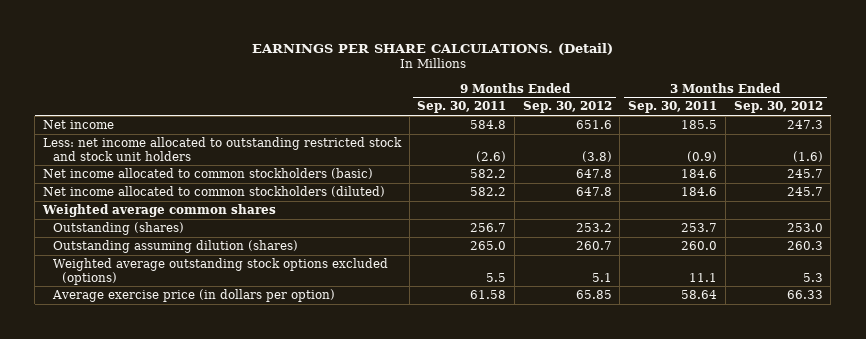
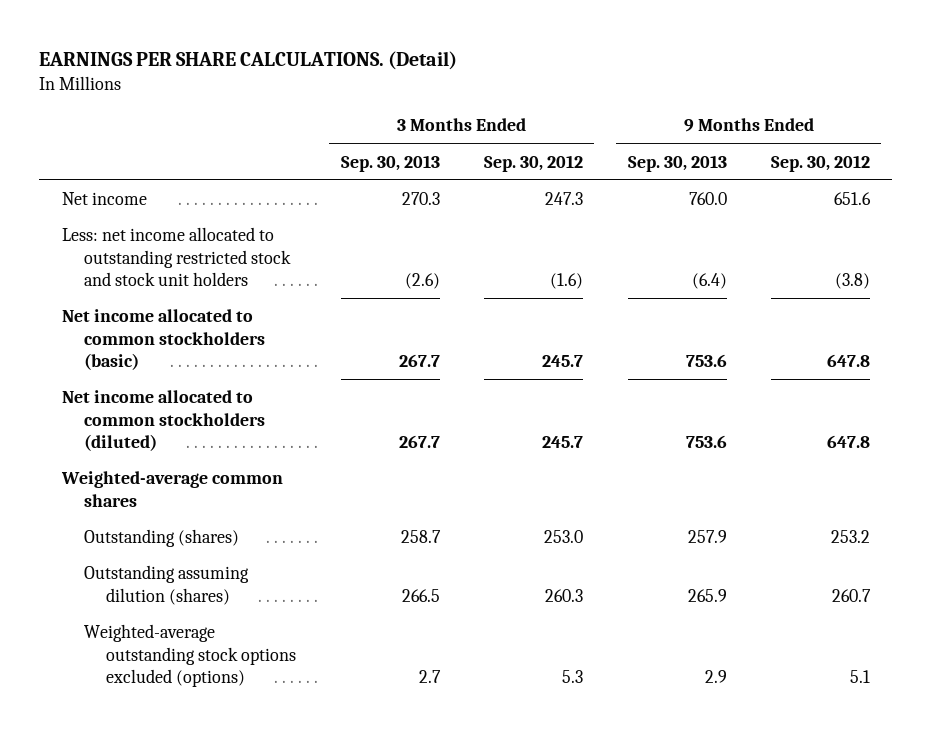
[417,101,507,114] Sep. 30, 2011 -> none
[628,101,718,114] Sep. 30, 2011 -> none
none -> [340,154,440,172] Sep. 30, 2013
none -> [627,154,727,172] Sep. 30, 2013
[42,204,277,218] Weighted average common shares -> [60,471,283,507] Weighted-average common shares
[51,289,335,303] Average exercise price (in dollars per option) -> none
[52,258,388,285] Weighted average outstanding stock options excluded (options) -> [83,624,297,688] Weighted-average outstanding stock options excluded (options)

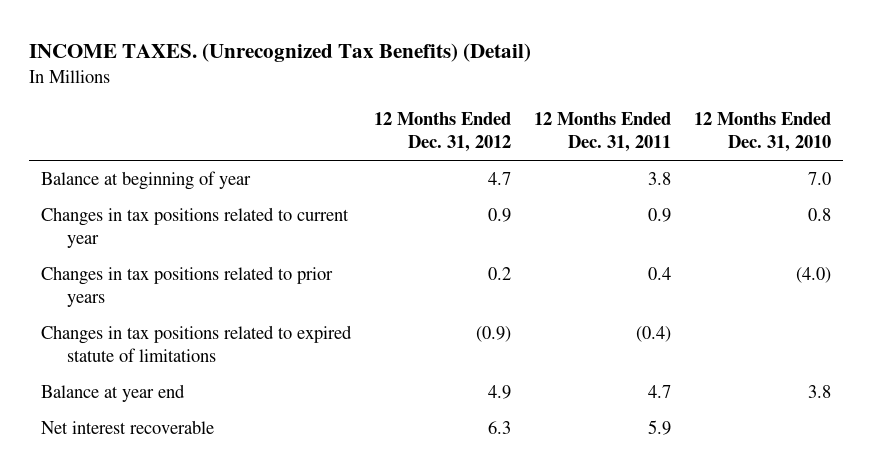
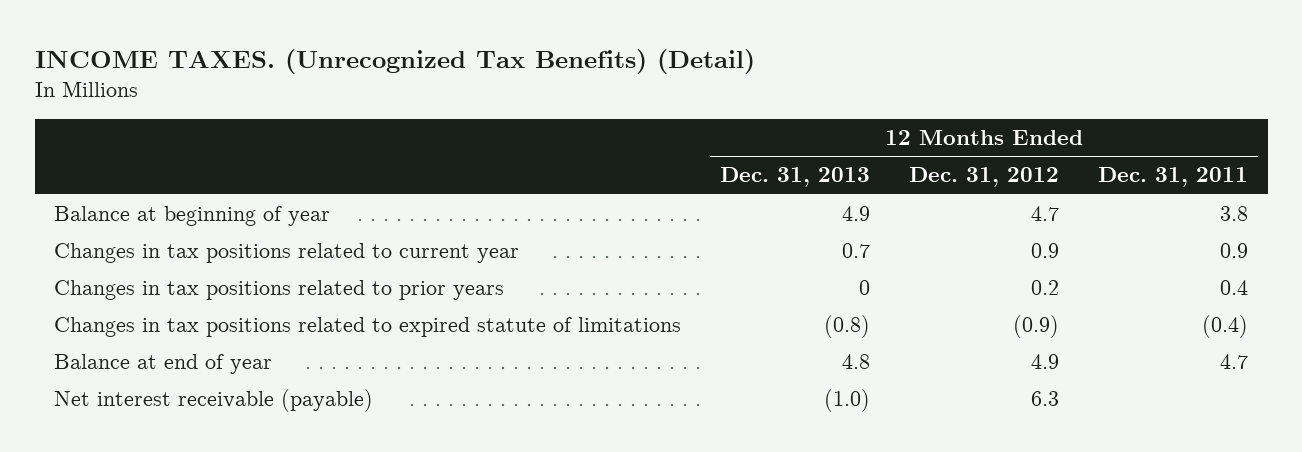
[694,111,832,153] 12 Months Ended Dec. 31, 2010 -> none
none -> [720,167,871,188] Dec. 31, 2013
[40,419,214,434] Net interest recoverable -> none
[40,383,185,402] Balance at year end -> [54,354,273,375] Balance at end of year
none -> [54,389,374,413] Net interest receivable (payable)

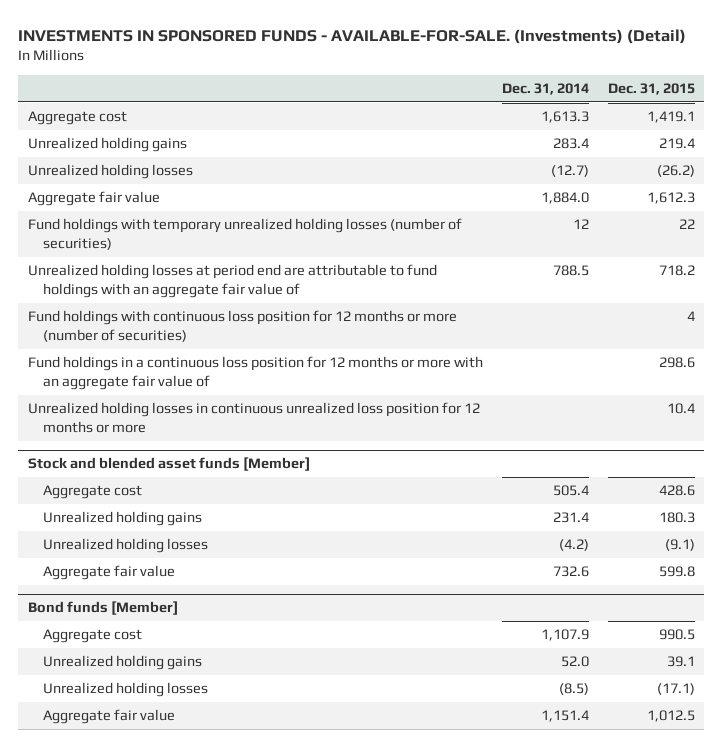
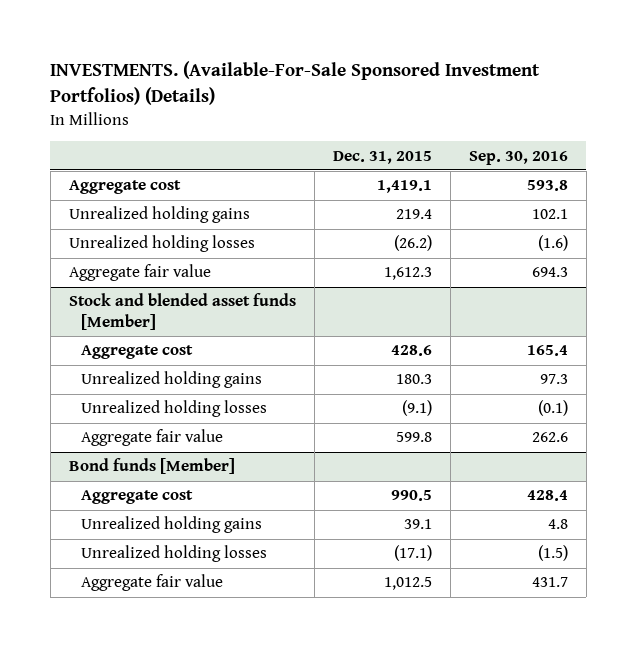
[18,28,687,44] INVESTMENTS IN SPONSORED FUNDS - AVAILABLE-FOR-SALE. (Investments) (Detail) -> [50,61,541,106] INVESTMENTS. (Available-For-Sale Sponsored Investment Portfolios) (Details)
[501,83,589,96] Dec. 31, 2014 -> none
none -> [468,150,568,165] Sep. 30, 2016
[27,218,462,250] Fund holdings with temporary unrealized holding losses (number of securities) -> none
[27,264,437,298] Unrealized holding losses at period end are attributable to fund holdings with an aggregate fair value of -> none
[27,310,457,342] Fund holdings with continuous loss position for 12 months or more (number of securities) -> none
[27,356,483,390] Fund holdings in a continuous loss position for 12 months or more with an aggregate fair value of -> none
[27,402,480,433] Unrealized holding losses in continuous unrealized loss position for 12 months or more -> none

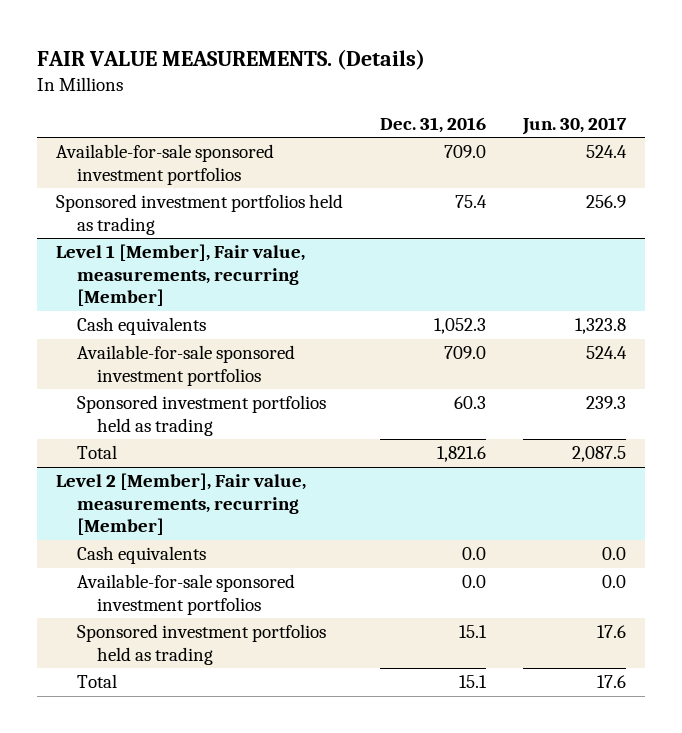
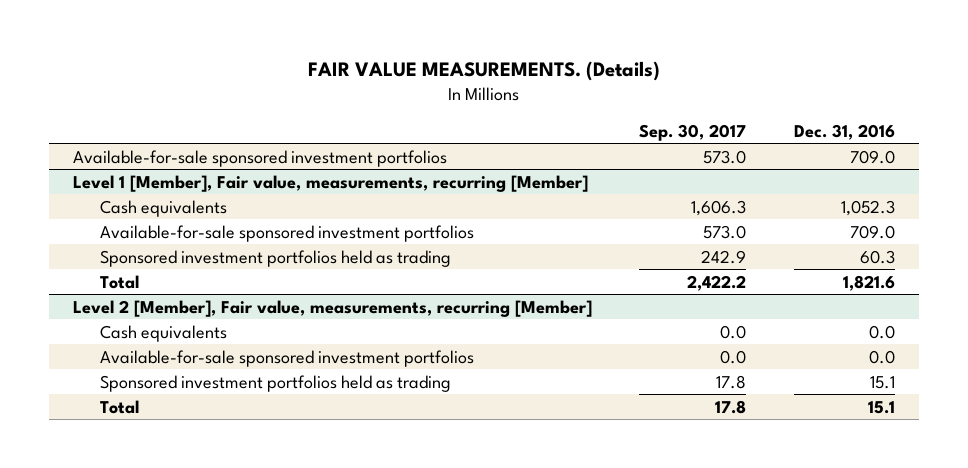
[522,116,628,135] Jun. 30, 2017 -> none
none -> [639,123,747,141] Sep. 30, 2017
[55,194,343,235] Sponsored investment portfolios held as trading -> none

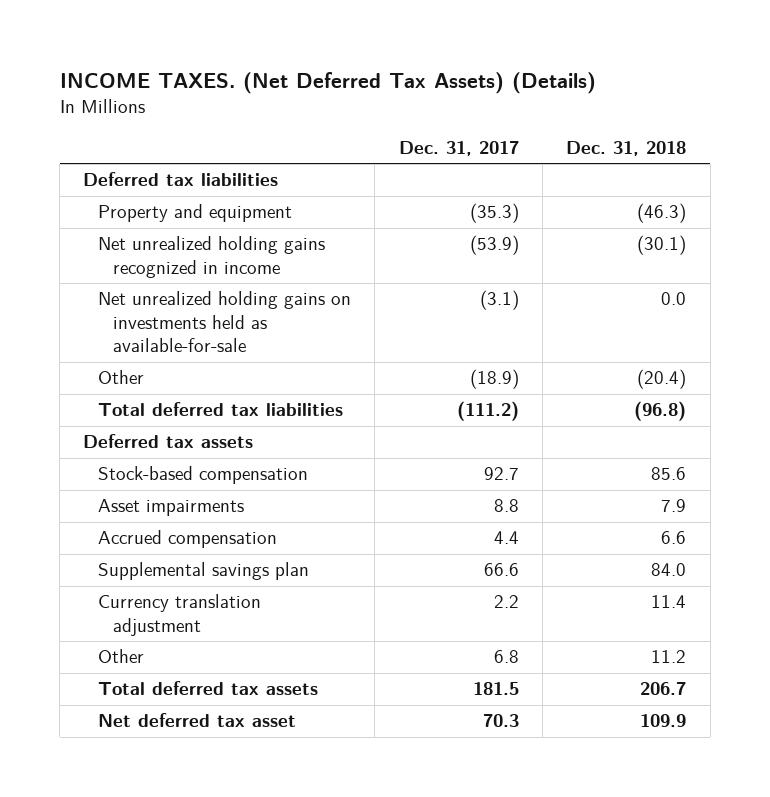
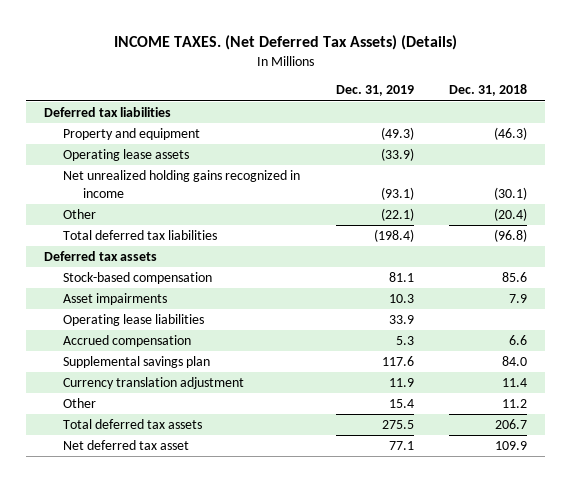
[398,141,519,157] Dec. 31, 2017 -> none
none -> [335,85,414,97] Dec. 31, 2019
none -> [63,149,190,162] Operating lease assets
[97,291,351,353] Net unrealized holding gains on investments held as available-for-sale -> none
none -> [63,314,205,327] Operating lease liabilities

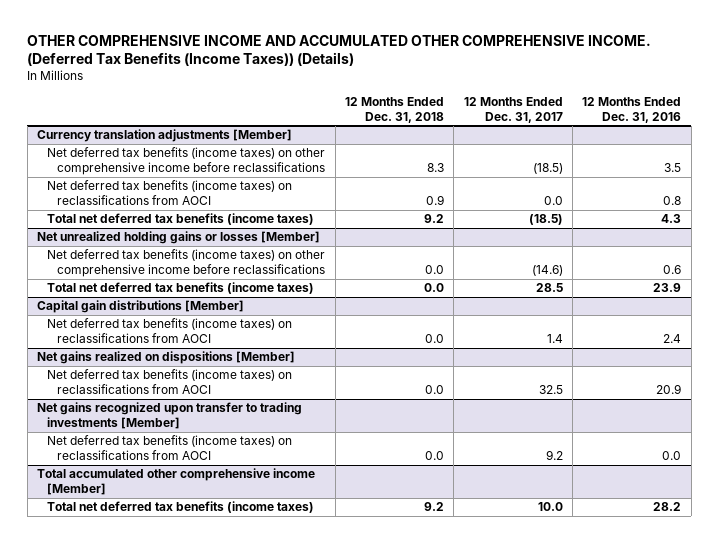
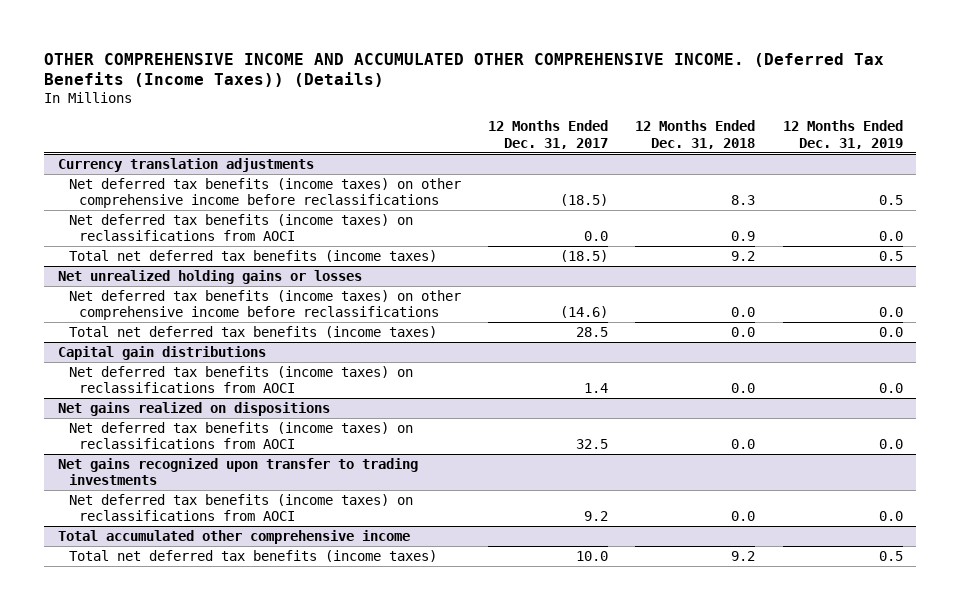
[582,96,682,123] 12 Months Ended Dec. 31, 2016 -> none
none -> [782,120,903,149] 12 Months Ended Dec. 31, 2019
[36,129,292,143] Currency translation adjustments [Member] -> [57,157,314,172] Currency translation adjustments
[36,231,320,245] Net unrealized holding gains or losses [Member] -> [57,269,362,284] Net unrealized holding gains or losses
[36,300,244,314] Capital gain distributions [Member] -> [57,345,266,360] Capital gain distributions
[36,351,295,365] Net gains realized on dispositions [Member] -> [57,401,330,416] Net gains realized on dispositions
[36,402,302,430] Net gains recognized upon transfer to trading investments [Member] -> [57,457,418,486] Net gains recognized upon transfer to trading investments
[36,468,315,496] Total accumulated other comprehensive income [Member] -> [57,529,410,544] Total accumulated other comprehensive income

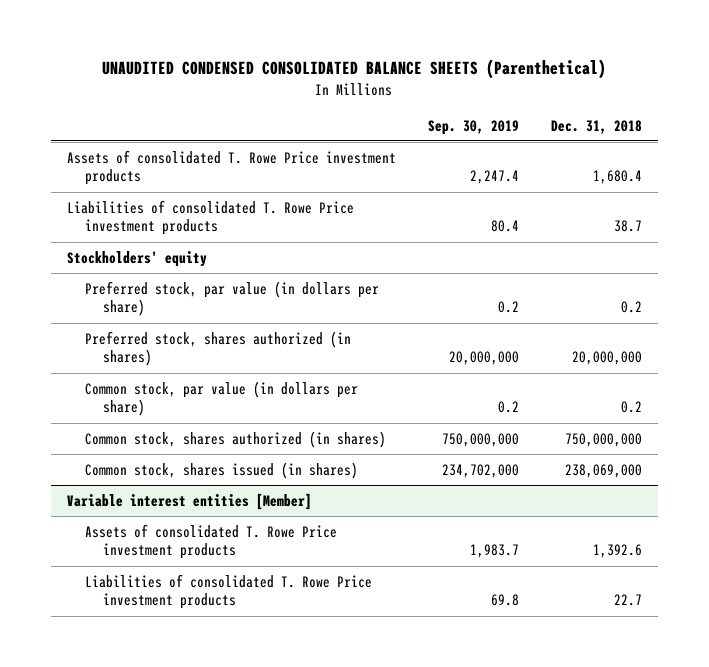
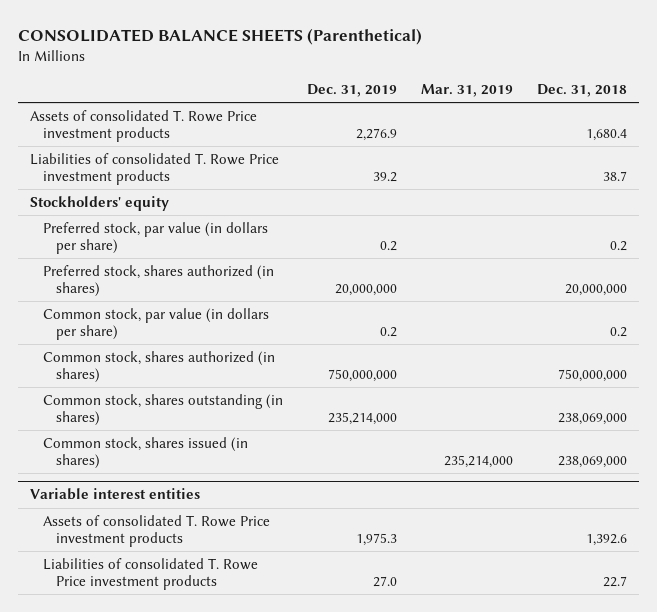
[102,59,607,80] UNAUDITED CONDENSED CONSOLIDATED BALANCE SHEETS (Parenthetical) -> [18,28,423,46] CONSOLIDATED BALANCE SHEETS (Parenthetical)
[427,119,519,135] Sep. 30, 2019 -> none
none -> [306,84,397,98] Dec. 31, 2019
none -> [420,84,513,98] Mar. 31, 2019
none -> [43,393,284,427] Common stock, shares outstanding (in shares)
[66,492,312,510] Variable interest entities [Member] -> [30,488,201,501] Variable interest entities

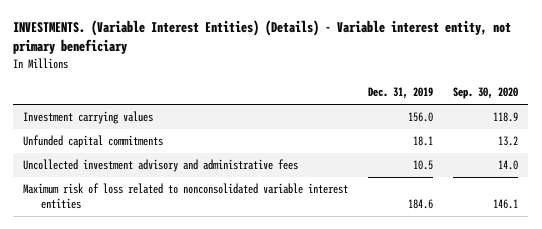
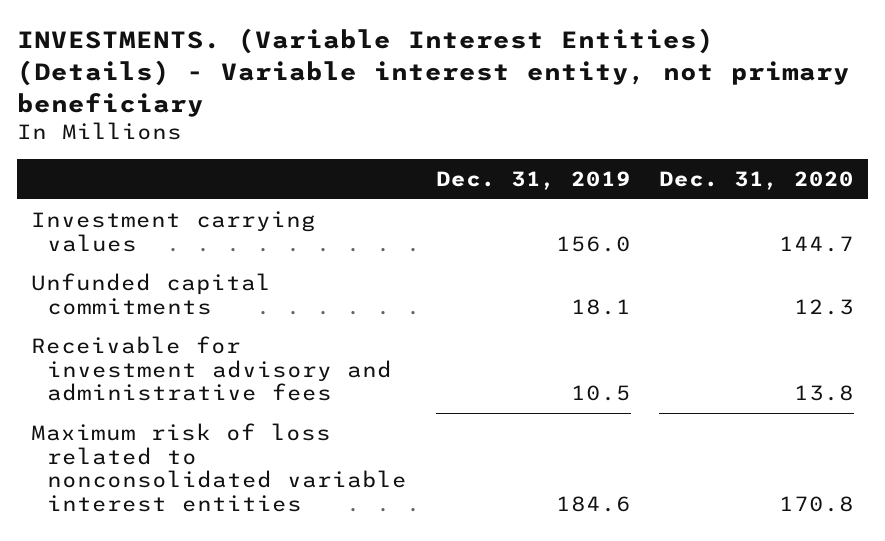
[453,87,519,100] Sep. 30, 2020 -> none
none -> [658,171,854,191] Dec. 31, 2020
[23,159,299,173] Uncollected investment advisory and administrative fees -> [30,335,393,402] Receivable for investment advisory and administrative fees

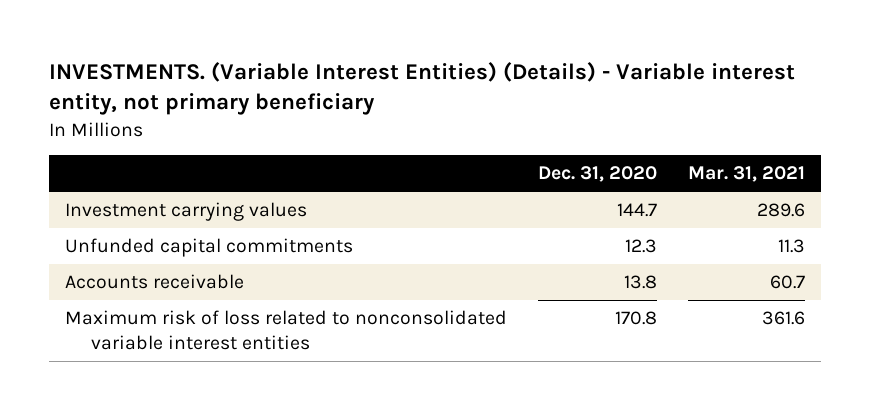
[435,171,631,191] Dec. 31, 2019 -> none
none -> [687,166,805,183] Mar. 31, 2021
[30,335,393,402] Receivable for investment advisory and administrative fees -> [64,274,244,290] Accounts receivable

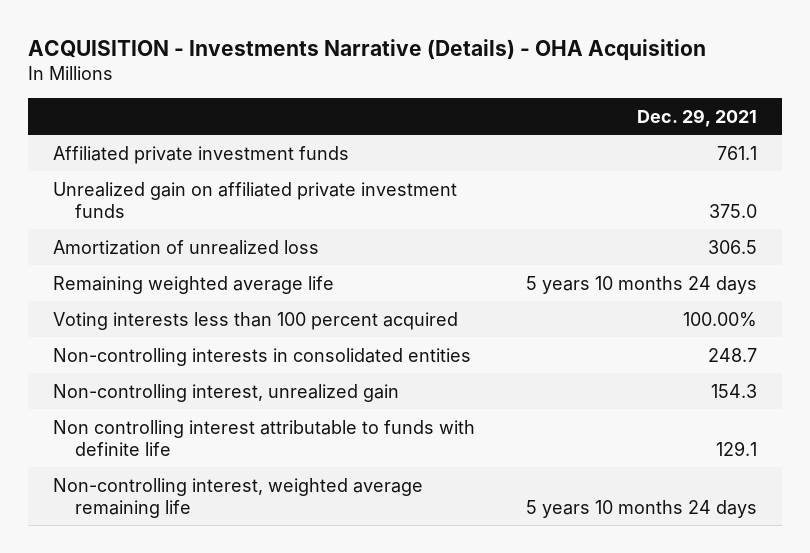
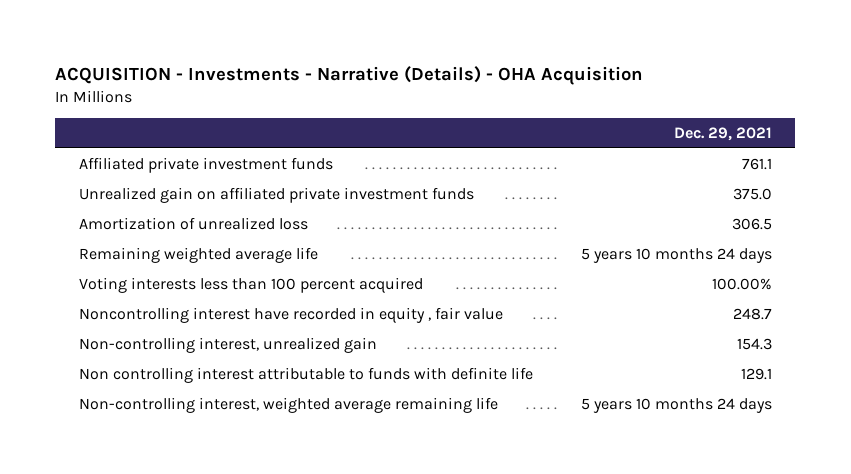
[27,38,706,61] ACQUISITION - Investments Narrative (Details) - OHA Acquisition -> [55,66,644,86] ACQUISITION - Investments - Narrative (Details) - OHA Acquisition
[53,347,472,366] Non-controlling interests in consolidated entities -> [78,306,503,323] Noncontrolling interest have recorded in equity , fair value

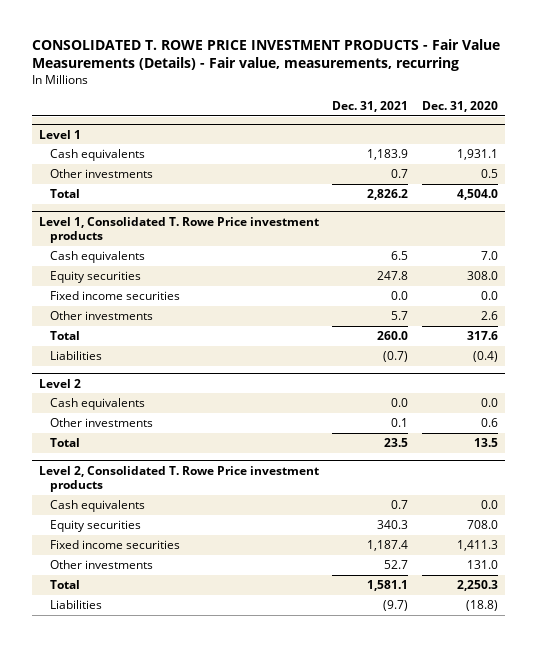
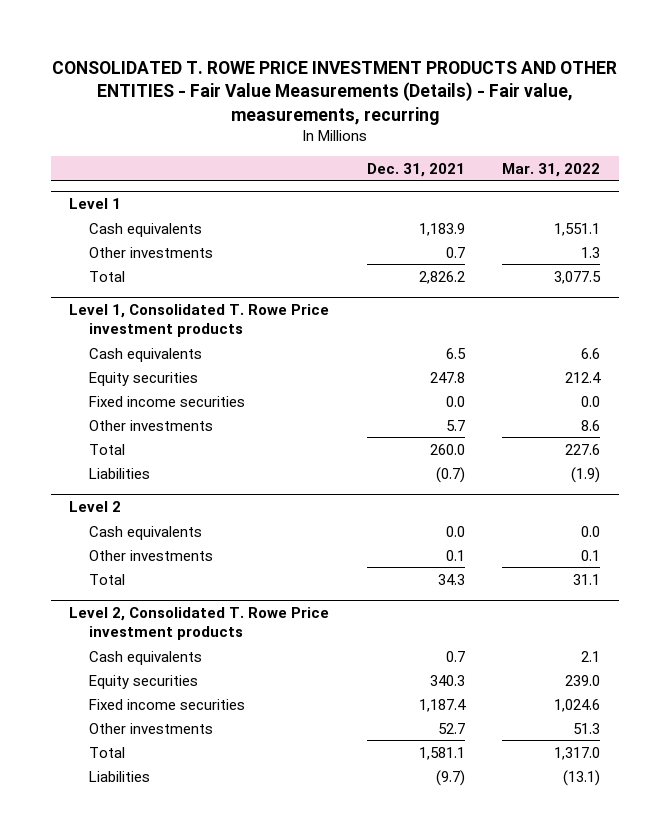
[31,38,500,72] CONSOLIDATED T. ROWE PRICE INVESTMENT PRODUCTS - Fair Value Measurements (Details) - Fair value, measurements, recurring -> [51,61,617,125] CONSOLIDATED T. ROWE PRICE INVESTMENT PRODUCTS AND OTHER ENTITIES - Fair Value Measurements (Details) - Fair value, measurements, recurring
[422,100,499,112] Dec. 31, 2020 -> none
none -> [502,162,601,177] Mar. 31, 2022
[384,438,409,448] 23.5 -> [437,573,465,585] 34.3

